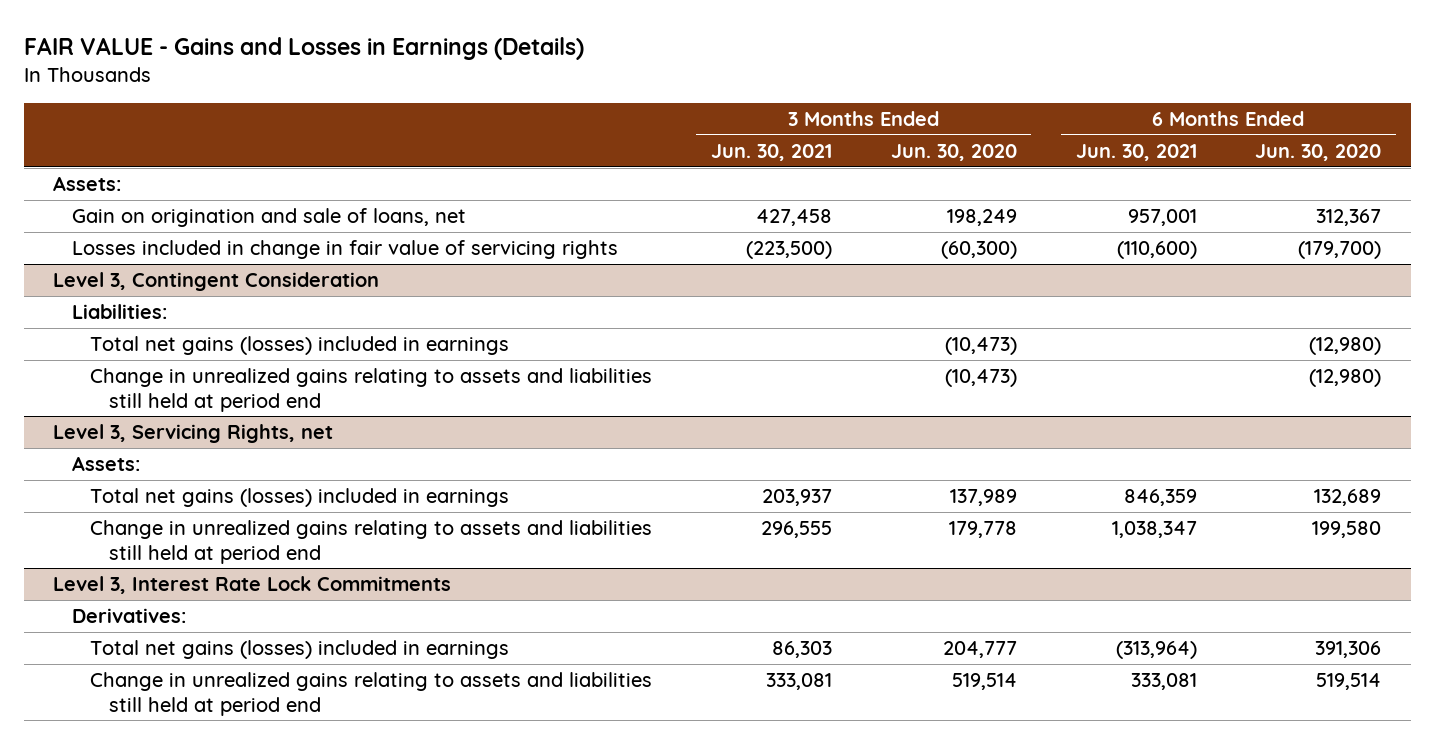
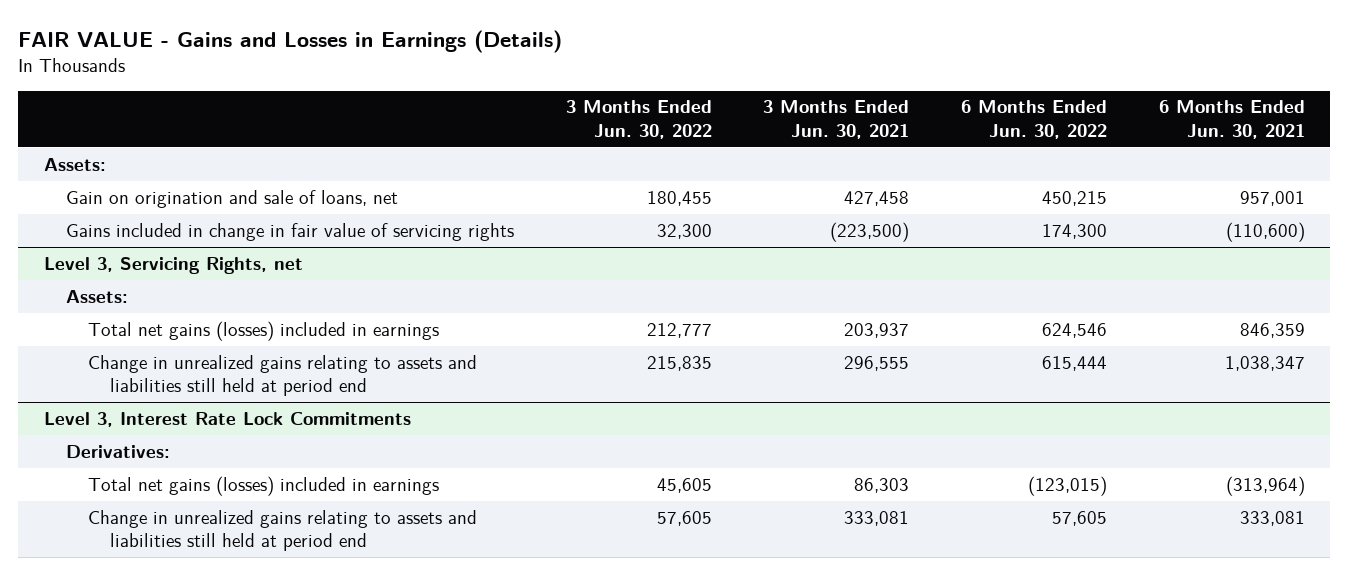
[890,143,1017,161] Jun. 30, 2020 -> none
[1255,143,1382,161] Jun. 30, 2020 -> none
none -> [565,100,712,139] 3 Months Ended Jun. 30, 2022
none -> [960,100,1107,139] 6 Months Ended Jun. 30, 2022
[53,272,380,292] Level 3, Contingent Consideration -> none
[71,304,167,320] Liabilities: -> none
[90,336,510,356] Total net gains (losses) included in earnings -> none
[90,368,653,412] Change in unrealized gains relating to assets and liabilities still held at period end -> none
[71,240,618,260] Losses included in change in fair value of servicing rights -> [66,222,515,241] Gains included in change in fair value of servicing rights

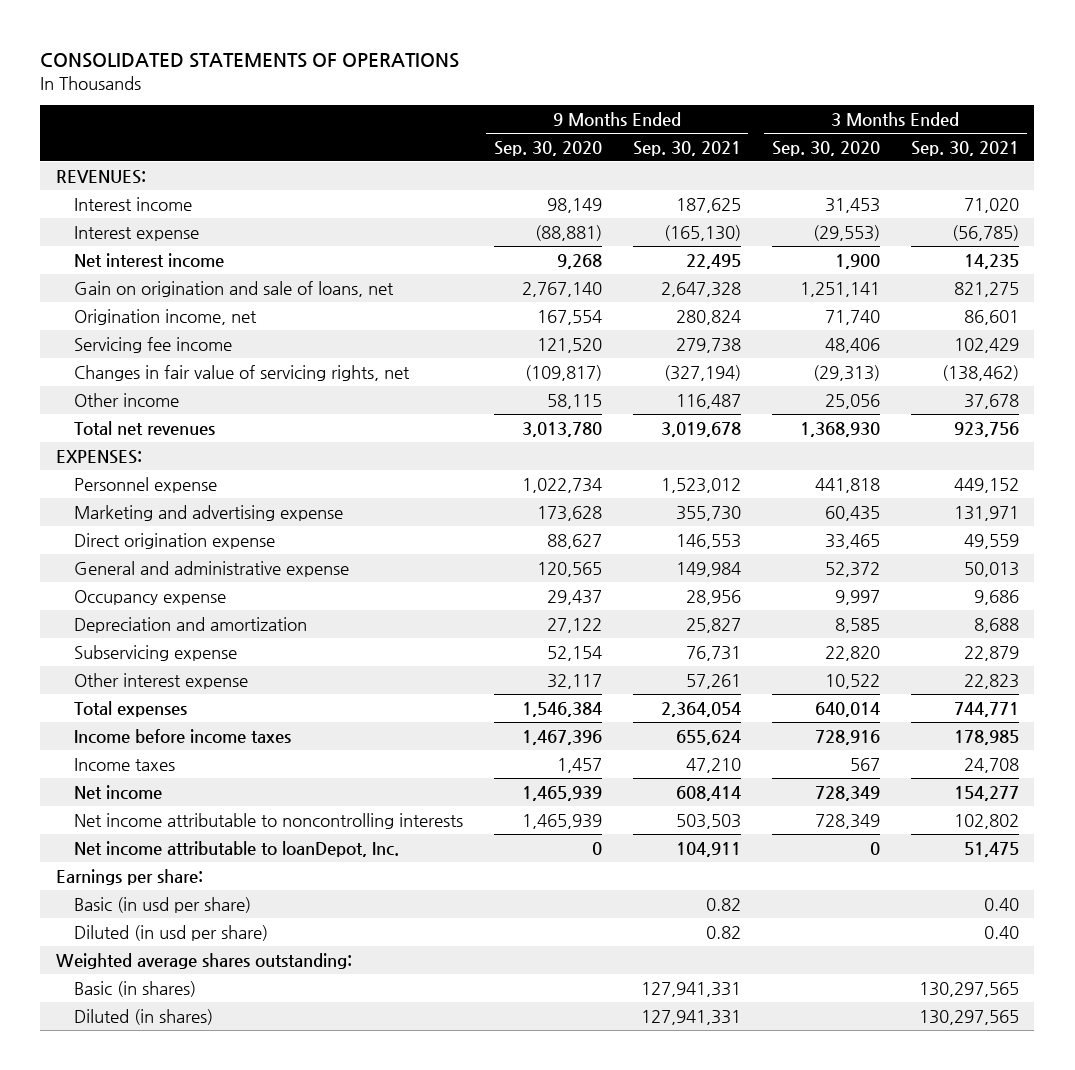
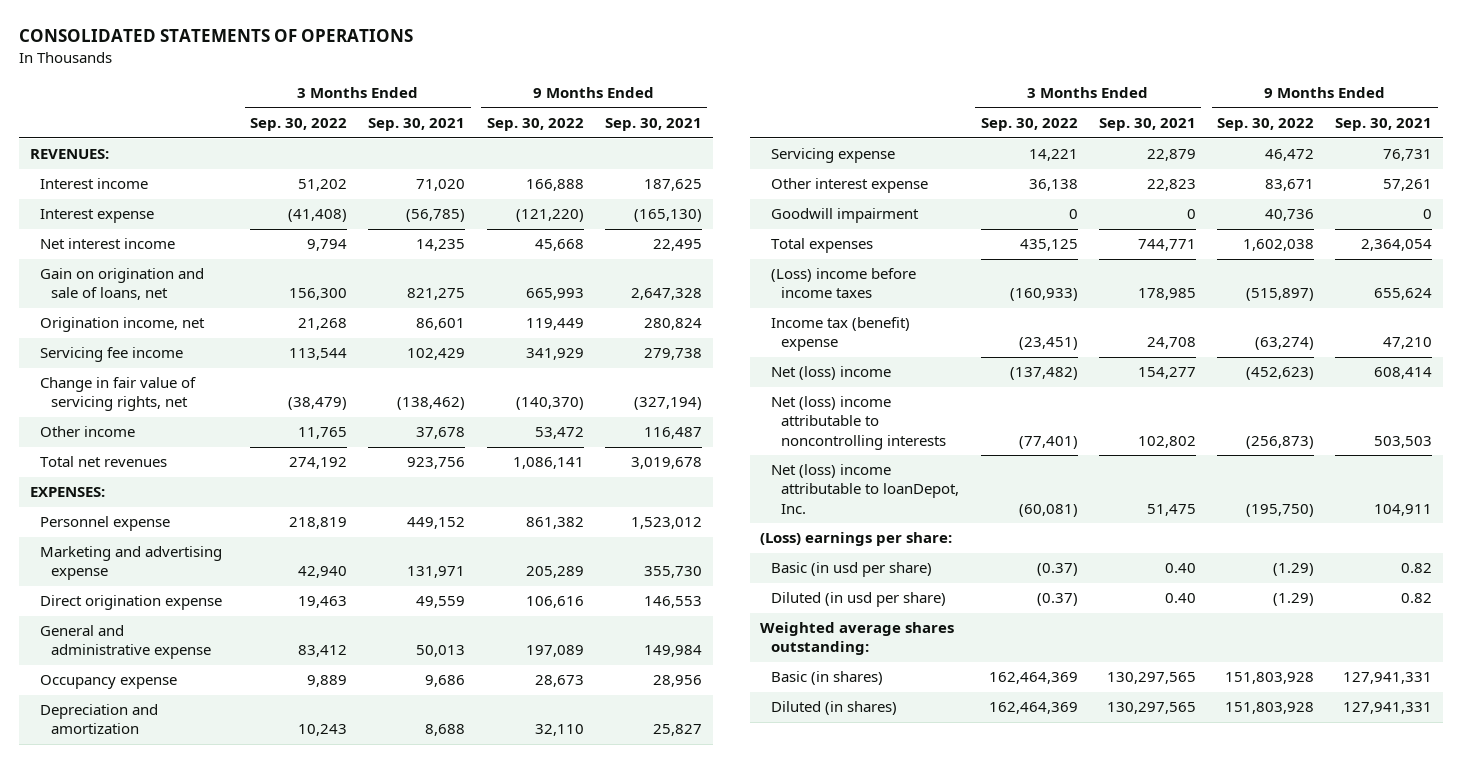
[493,140,602,156] Sep. 30, 2020 -> none
[771,140,880,156] Sep. 30, 2020 -> none
none -> [250,117,348,131] Sep. 30, 2022
none -> [486,117,584,131] Sep. 30, 2022
[73,364,410,381] Changes in fair value of servicing rights, net -> [40,377,197,412] Change in fair value of servicing rights, net
[73,644,237,661] Subservicing expense -> [770,148,895,164] Servicing expense
none -> [770,208,919,224] Goodwill impairment
[73,728,291,744] Income before income taxes -> [770,268,916,299] (Loss) income before income taxes
[73,757,175,771] Income taxes -> [770,317,910,352] Income tax (benefit) expense
[73,784,162,800] Net income -> [770,366,891,381] Net (loss) income
[73,812,463,829] Net income attributable to noncontrolling interests -> [770,396,947,450] Net (loss) income attributable to noncontrolling interests
[73,840,399,857] Net income attributable to loanDepot, Inc. -> [770,464,960,514] Net (loss) income attributable to loanDepot, Inc.
[55,868,203,885] Earnings per share: -> [760,532,953,547] (Loss) earnings per share:

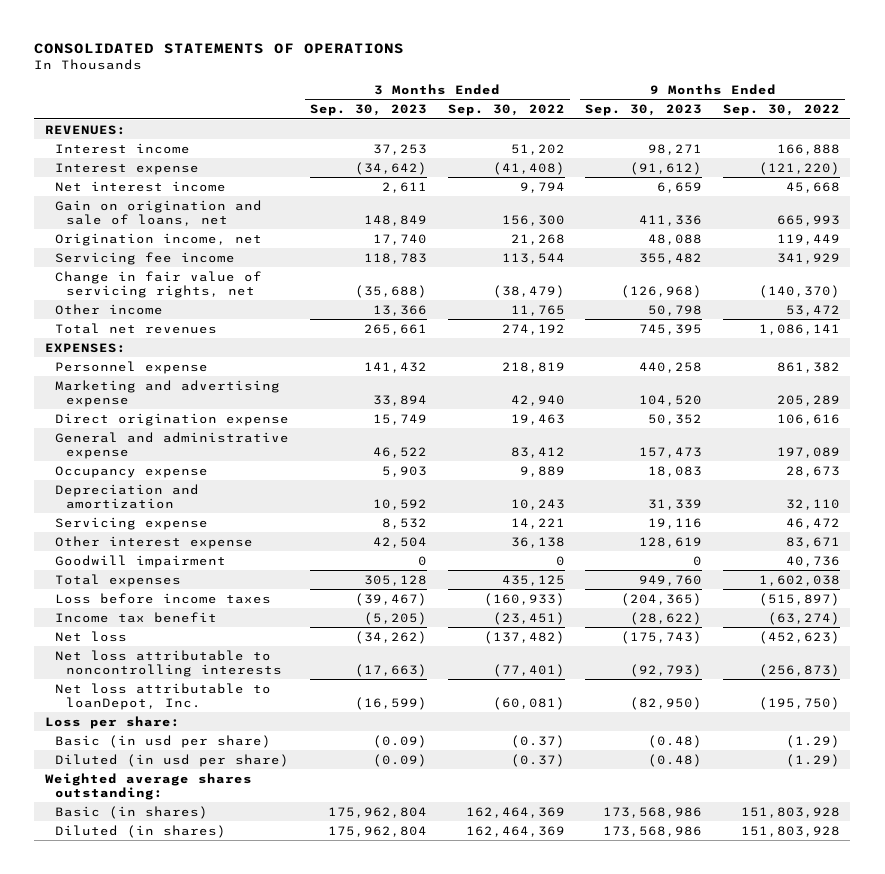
[368,117,466,131] Sep. 30, 2021 -> none
[605,117,703,131] Sep. 30, 2021 -> none
none -> [310,104,428,117] Sep. 30, 2023
none -> [585,104,703,117] Sep. 30, 2023
[770,268,916,299] (Loss) income before income taxes -> [55,592,272,604] Loss before income taxes
[770,317,910,352] Income tax (benefit) expense -> [55,611,218,623] Income tax benefit
[770,366,891,381] Net (loss) income -> [55,630,128,642] Net loss
[770,396,947,450] Net (loss) income attributable to noncontrolling interests -> [55,649,283,677] Net loss attributable to noncontrolling interests
[770,464,960,514] Net (loss) income attributable to loanDepot, Inc. -> [55,682,272,710] Net loss attributable to loanDepot, Inc.
[760,532,953,547] (Loss) earnings per share: -> [44,715,180,729] Loss per share:

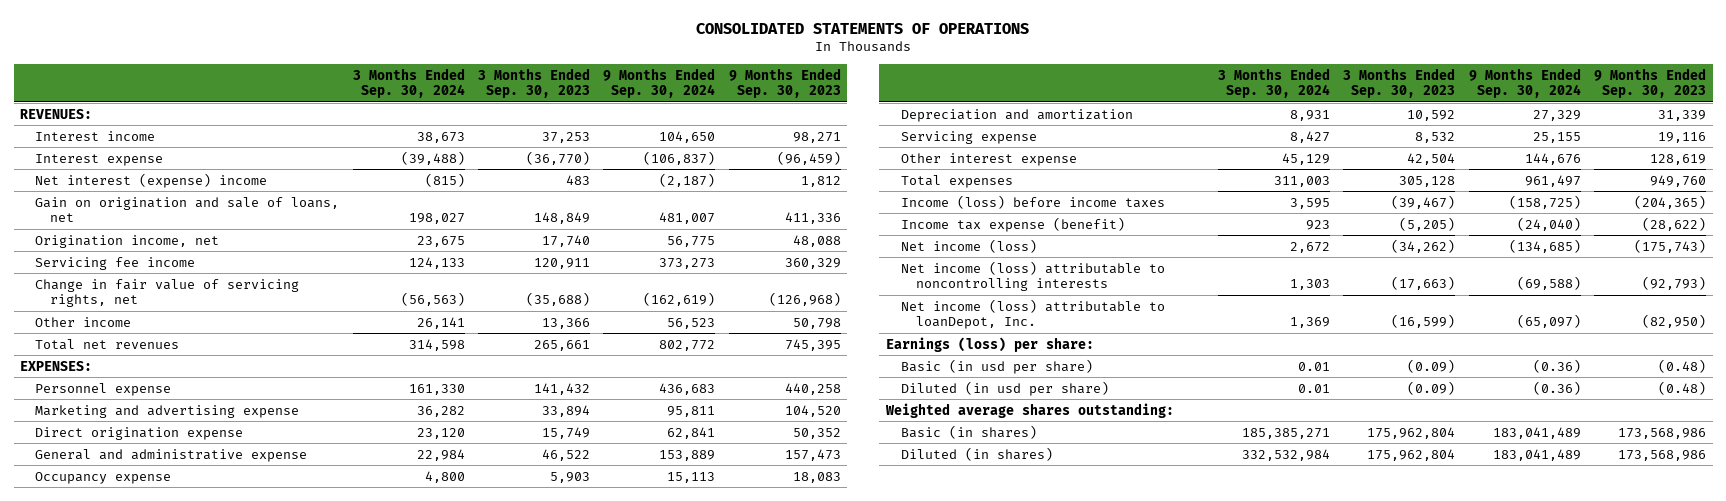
[447,104,565,117] Sep. 30, 2022 -> none
[723,104,841,117] Sep. 30, 2022 -> none
none -> [352,67,465,99] 3 Months Ended Sep. 30, 2024
none -> [603,67,716,99] 9 Months Ended Sep. 30, 2024
[355,161,428,175] (34,642) -> [526,150,591,165] (36,770)
[630,161,703,175] (91,612) -> [776,150,841,165] (96,459)
[55,180,227,192] Net interest income -> [35,172,268,188] Net interest (expense) income
[382,181,428,193] 2,611 -> [566,174,591,185] 483
[657,181,703,193] 6,659 -> [800,175,841,187] 1,812
[364,252,428,264] 118,783 -> [534,257,591,269] 120,911
[639,252,703,264] 355,482 -> [784,257,841,269] 360,329
[55,554,227,568] Goodwill impairment -> none
[55,592,272,604] Loss before income taxes -> [900,194,1165,209] Income (loss) before income taxes
[55,611,218,623] Income tax benefit -> [900,216,1125,232] Income tax expense (benefit)
[55,630,128,642] Net loss -> [900,238,1037,253] Net income (loss)
[55,649,283,677] Net loss attributable to noncontrolling interests -> [900,260,1165,292] Net income (loss) attributable to noncontrolling interests
[55,682,272,710] Net loss attributable to loanDepot, Inc. -> [900,298,1165,330] Net income (loss) attributable to loanDepot, Inc.
[44,715,180,729] Loss per share: -> [885,336,1094,352] Earnings (loss) per share:

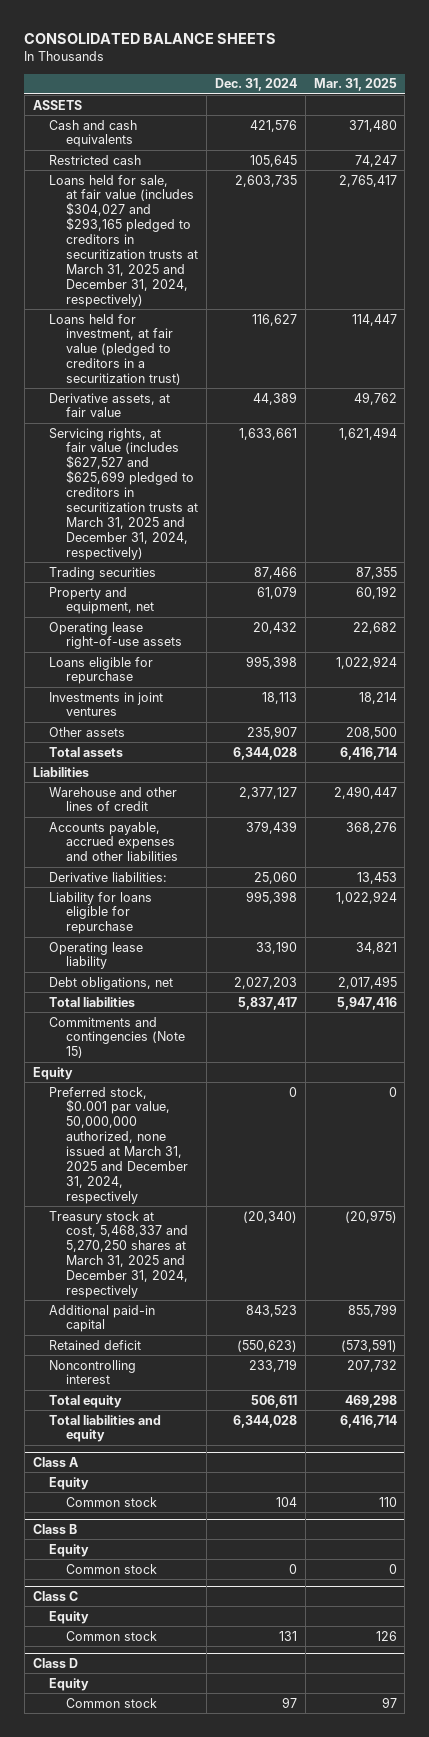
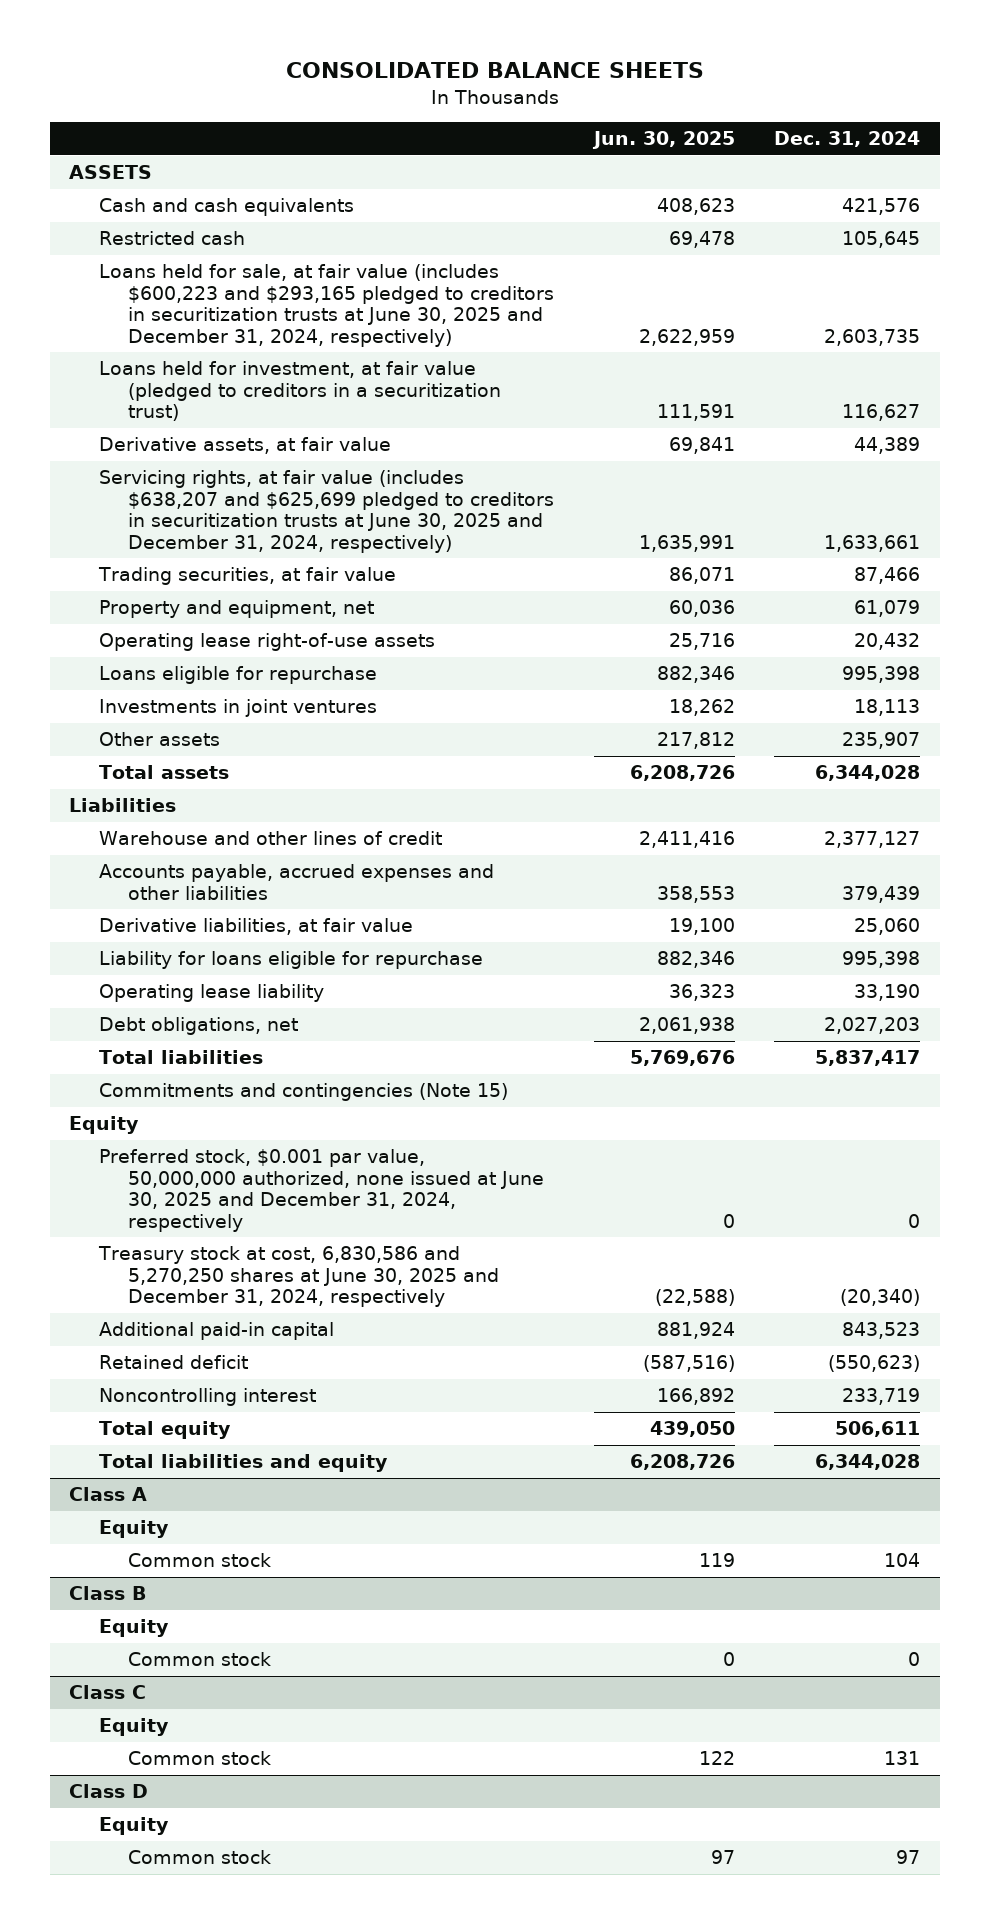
[313,78,397,92] Mar. 31, 2025 -> none
none -> [591,131,735,150] Jun. 30, 2025
[49,174,199,307] Loans held for sale, at fair value (includes $304,027 and $293,165 pledged to creditors in securitization trusts at March 31, 2025 and December 31, 2024, respectively) -> [98,264,555,347] Loans held for sale, at fair value (includes $600,223 and $293,165 pledged to creditors in securitization trusts at June 30, 2025 and December 31, 2024, respectively)
[49,427,199,560] Servicing rights, at fair value (includes $627,527 and $625,699 pledged to creditors in securitization trusts at March 31, 2025 and December 31, 2024, respectively) -> [98,470,555,553] Servicing rights, at fair value (includes $638,207 and $625,699 pledged to creditors in securitization trusts at June 30, 2025 and December 31, 2024, respectively)
[49,566,157,580] Trading securities -> [97,567,396,586] Trading securities, at fair value
[49,871,168,882] Derivative liabilities: -> [98,918,413,936] Derivative liabilities, at fair value
[49,1086,189,1204] Preferred stock, $0.001 par value, 50,000,000 authorized, none issued at March 31, 2025 and December 31, 2024, respectively -> [98,1149,545,1232] Preferred stock, $0.001 par value, 50,000,000 authorized, none issued at June 30, 2025 and December 31, 2024, respectively
[49,1210,189,1298] Treasury stock at cost, 5,468,337 and 5,270,250 shares at March 31, 2025 and December 31, 2024, respectively -> [97,1246,500,1308] Treasury stock at cost, 6,830,586 and 5,270,250 shares at June 30, 2025 and December 31, 2024, respectively

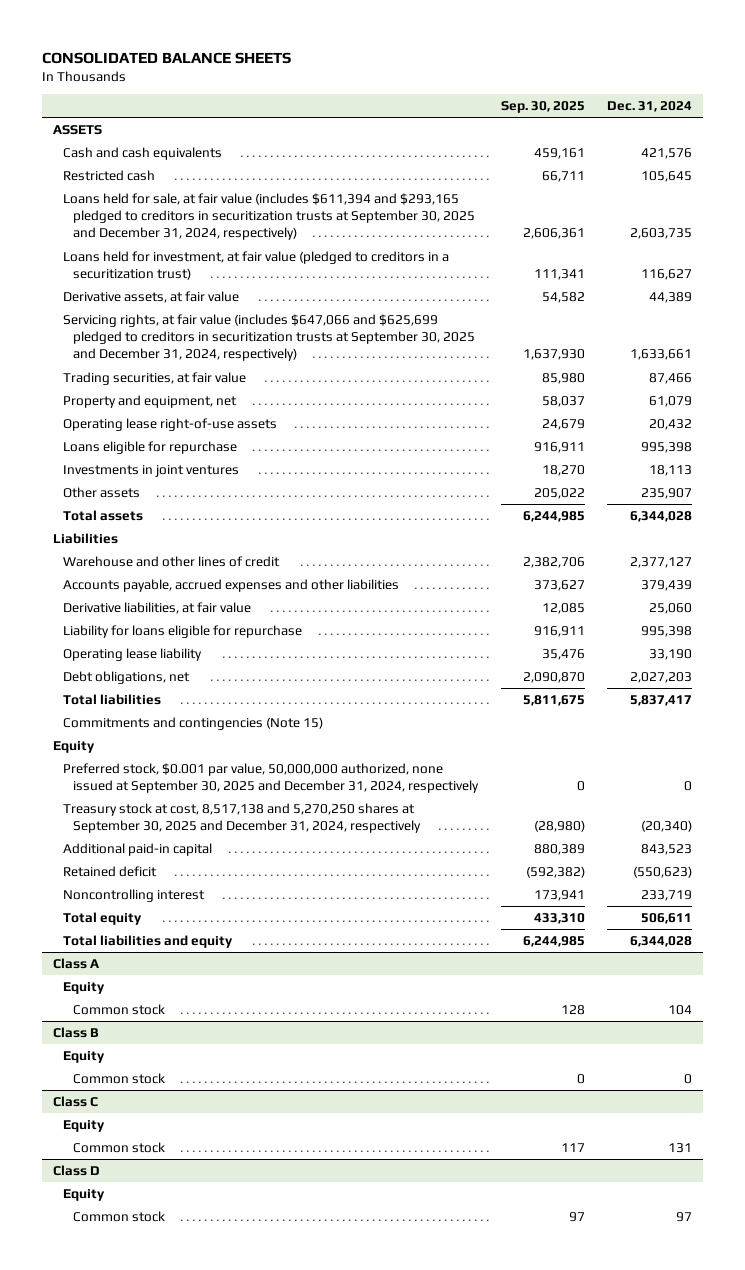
[591,131,735,150] Jun. 30, 2025 -> none
none -> [500,100,585,113] Sep. 30, 2025
[98,264,555,347] Loans held for sale, at fair value (includes $600,223 and $293,165 pledged to creditors in securitization trusts at June 30, 2025 and December 31, 2024, respectively) -> [63,193,476,241] Loans held for sale, at fair value (includes $611,394 and $293,165 pledged to creditors in securitization trusts at September 30, 2025 and December 31, 2024, respectively)
[98,470,555,553] Servicing rights, at fair value (includes $638,207 and $625,699 pledged to creditors in securitization trusts at June 30, 2025 and December 31, 2024, respectively) -> [63,314,476,362] Servicing rights, at fair value (includes $647,066 and $625,699 pledged to creditors in securitization trusts at September 30, 2025 and December 31, 2024, respectively)
[98,1149,545,1232] Preferred stock, $0.001 par value, 50,000,000 authorized, none issued at June 30, 2025 and December 31, 2024, respectively -> [63,763,480,794] Preferred stock, $0.001 par value, 50,000,000 authorized, none issued at September 30, 2025 and December 31, 2024, respectively
[97,1246,500,1308] Treasury stock at cost, 6,830,586 and 5,270,250 shares at June 30, 2025 and December 31, 2024, respectively -> [63,803,422,834] Treasury stock at cost, 8,517,138 and 5,270,250 shares at September 30, 2025 and December 31, 2024, respectively

